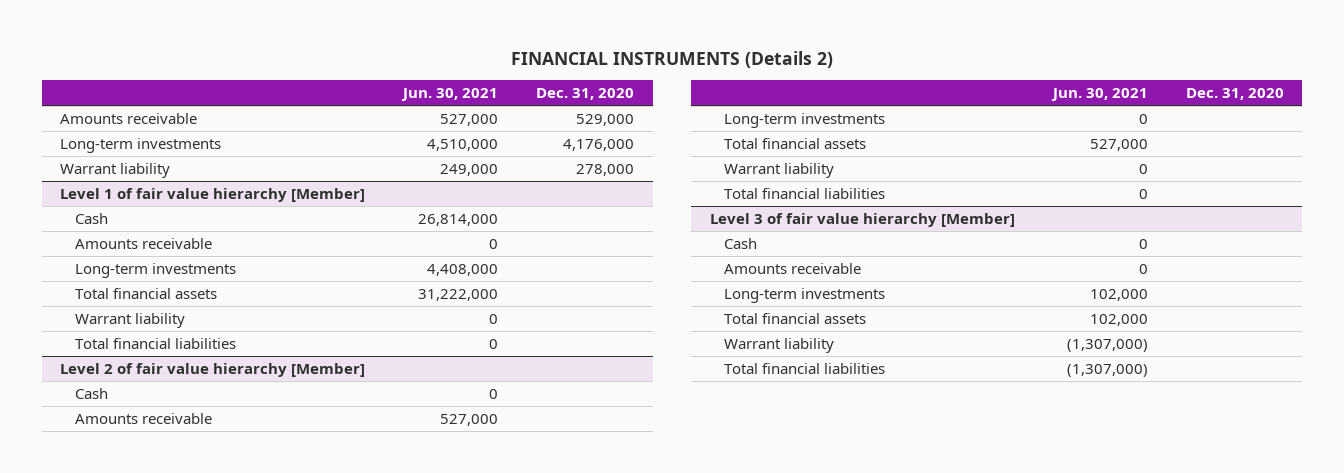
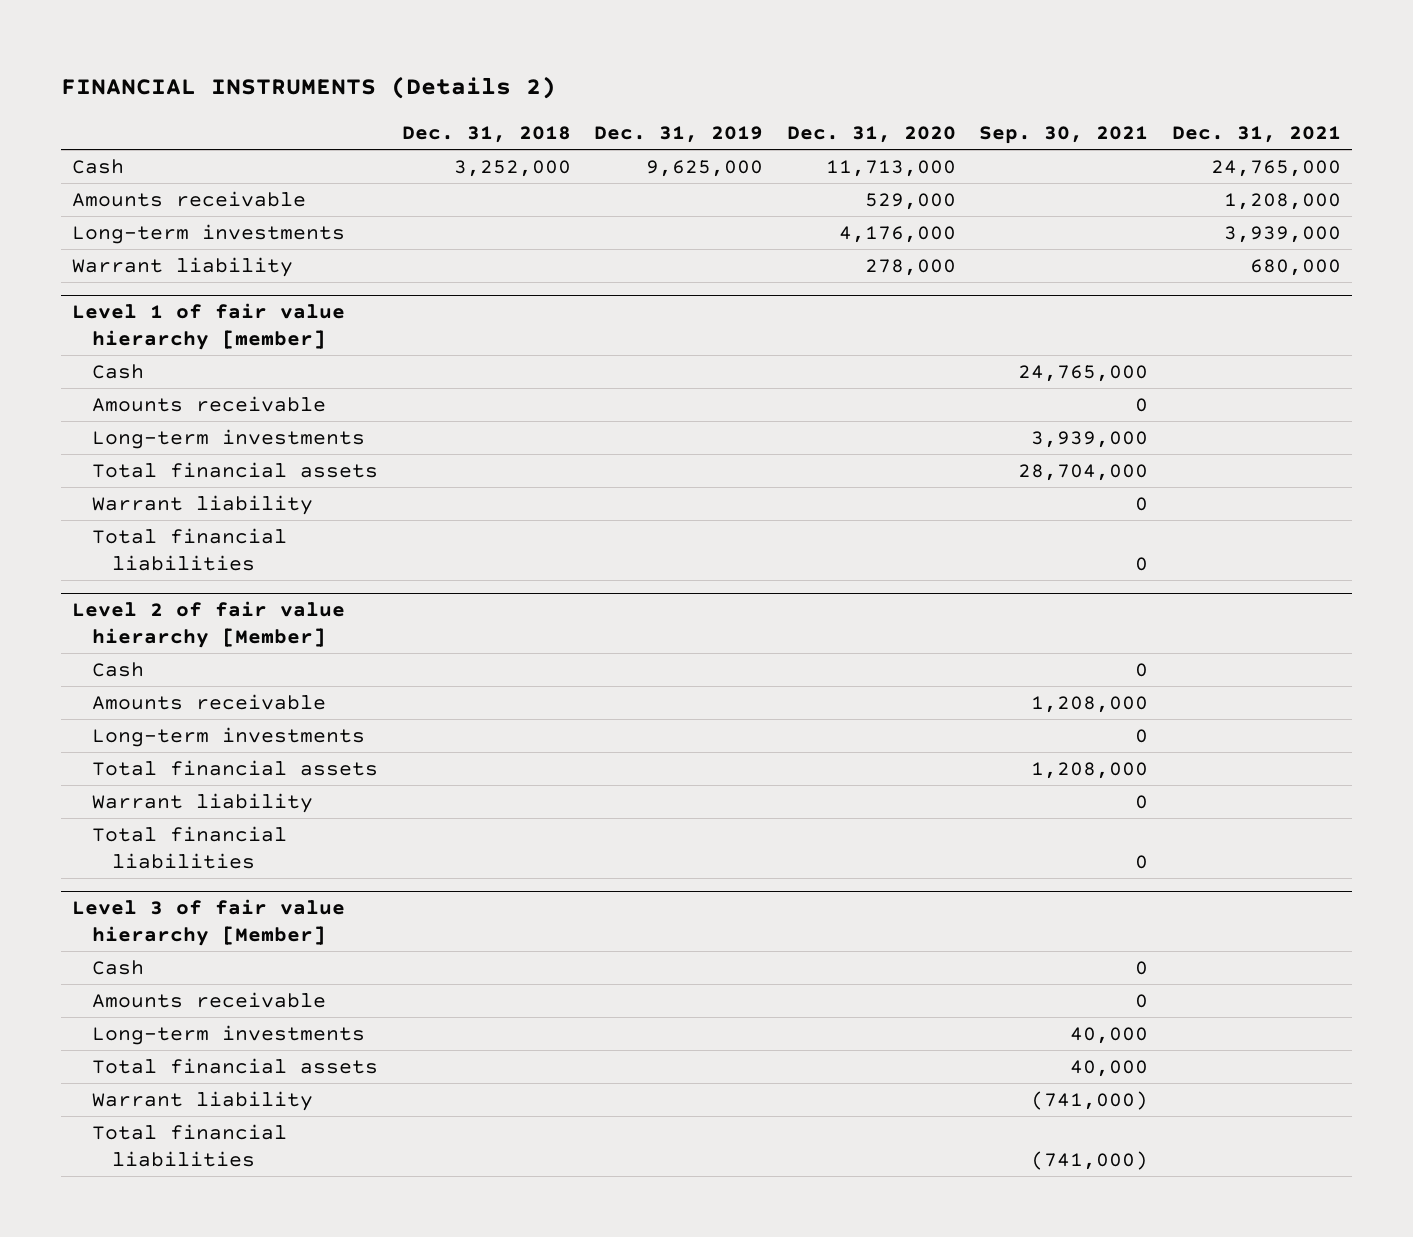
[401,88,499,102] Jun. 30, 2021 -> none
none -> [401,125,571,143] Dec. 31, 2018
none -> [594,125,764,143] Dec. 31, 2019
none -> [979,125,1149,144] Sep. 30, 2021
none -> [1171,125,1341,143] Dec. 31, 2021
none -> [72,158,125,174] Cash
[60,188,366,203] Level 1 of fair value hierarchy [Member] -> [72,303,346,351] Level 1 of fair value hierarchy [member]

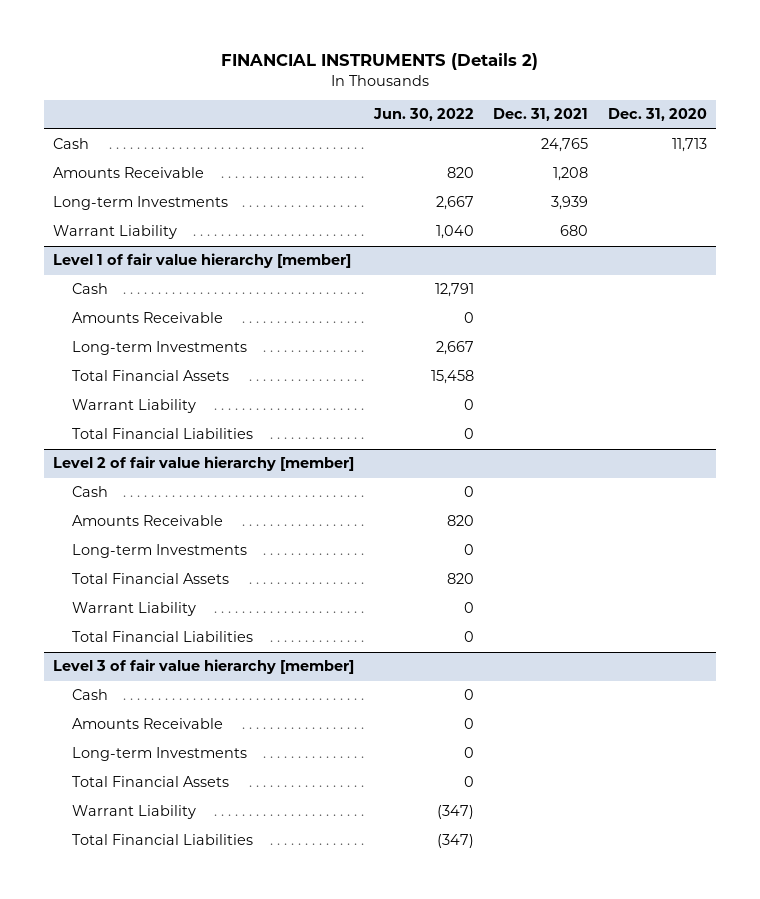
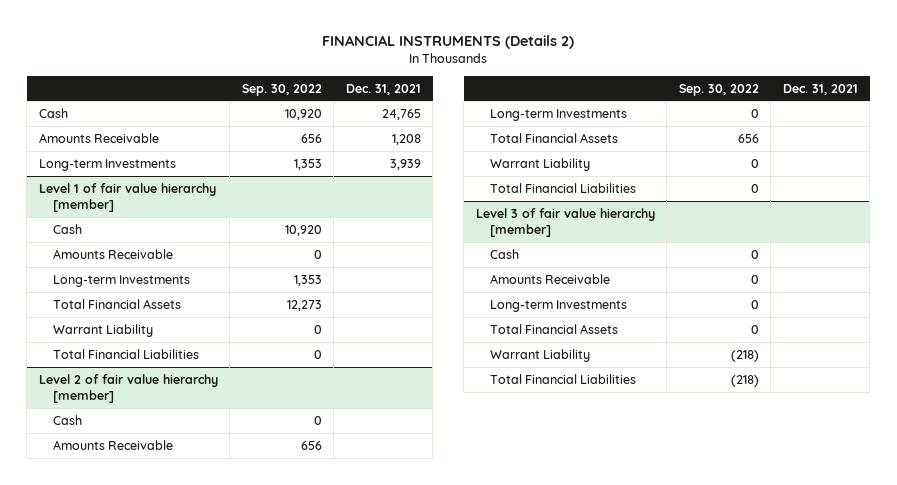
[372,108,474,122] Jun. 30, 2022 -> none
[607,108,707,122] Dec. 31, 2020 -> none
none -> [241,83,322,96] Sep. 30, 2022
[53,225,178,240] Warrant Liability -> none

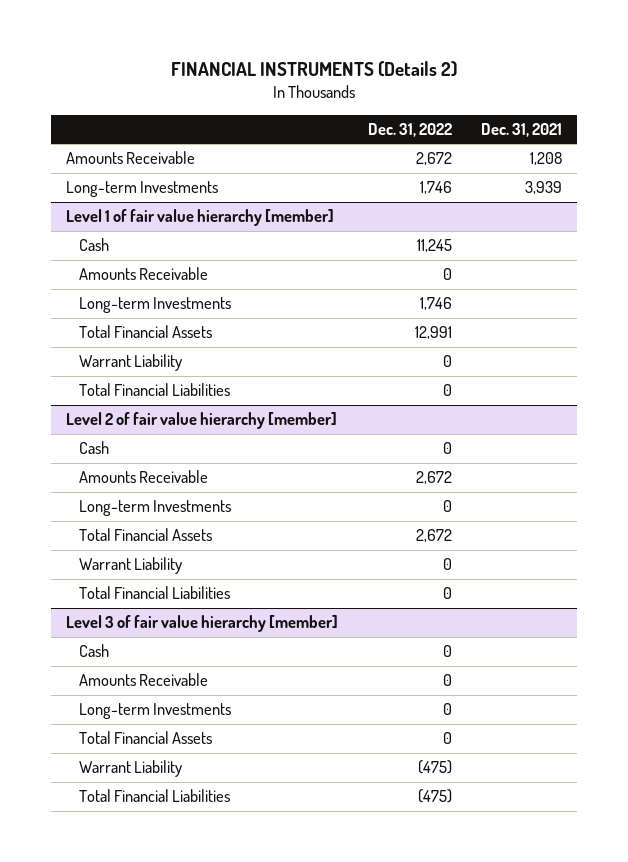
[241,83,322,96] Sep. 30, 2022 -> none
none -> [367,123,452,138] Dec. 31, 2022
[38,107,68,118] Cash -> none

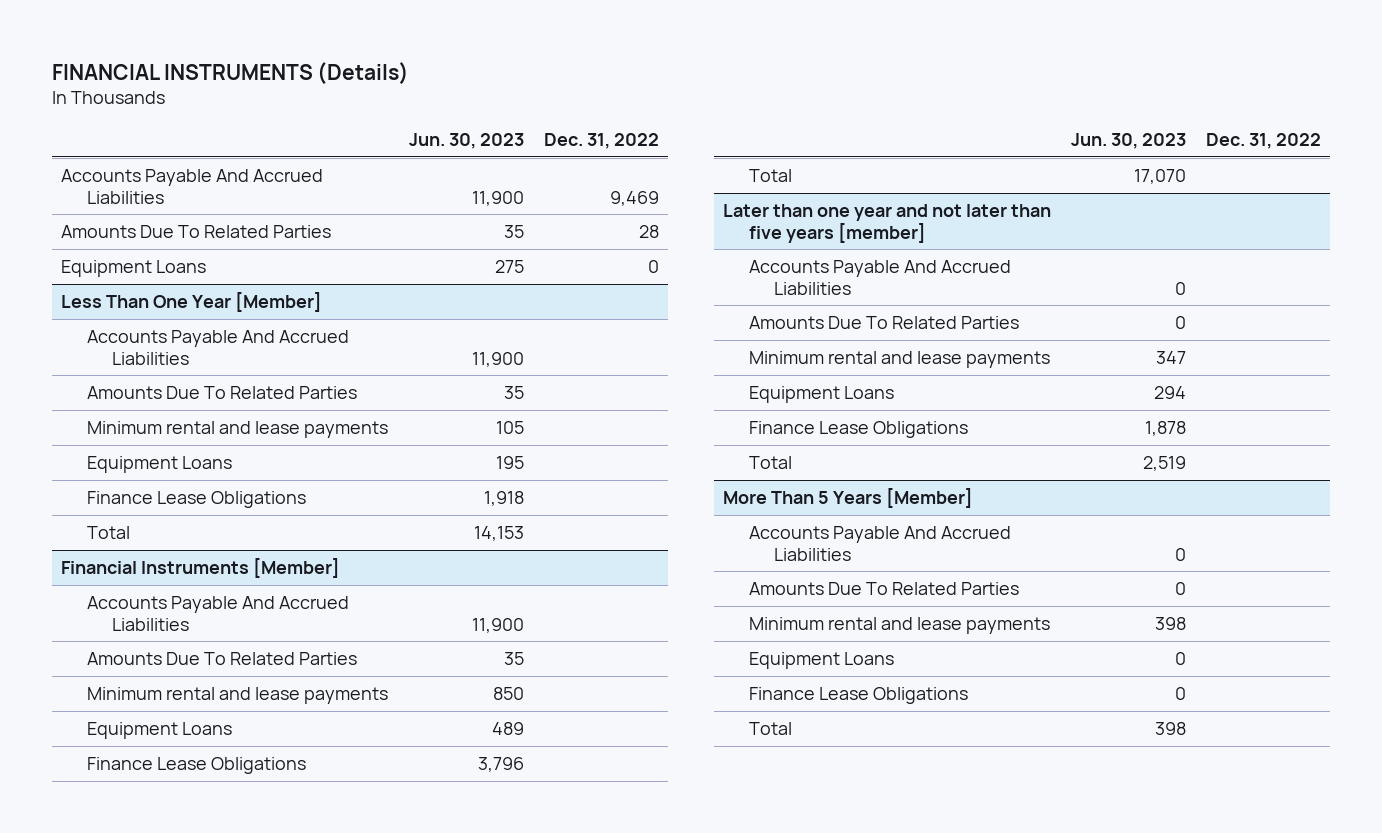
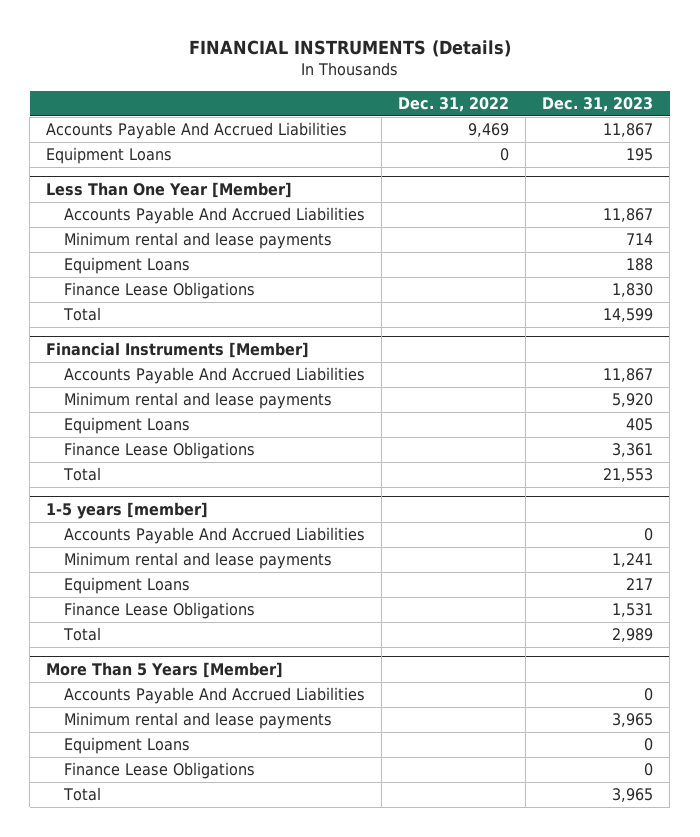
[409,133,525,150] Jun. 30, 2023 -> none
none -> [542,97,654,113] Dec. 31, 2023
[61,224,332,238] Amounts Due To Related Parties -> none
[86,385,357,399] Amounts Due To Related Parties -> none
[86,651,357,665] Amounts Due To Related Parties -> none
[723,203,1052,243] Later than one year and not later than five years [member] -> [46,502,209,520] 1-5 years [member]
[748,315,1019,329] Amounts Due To Related Parties -> none
[748,581,1019,595] Amounts Due To Related Parties -> none

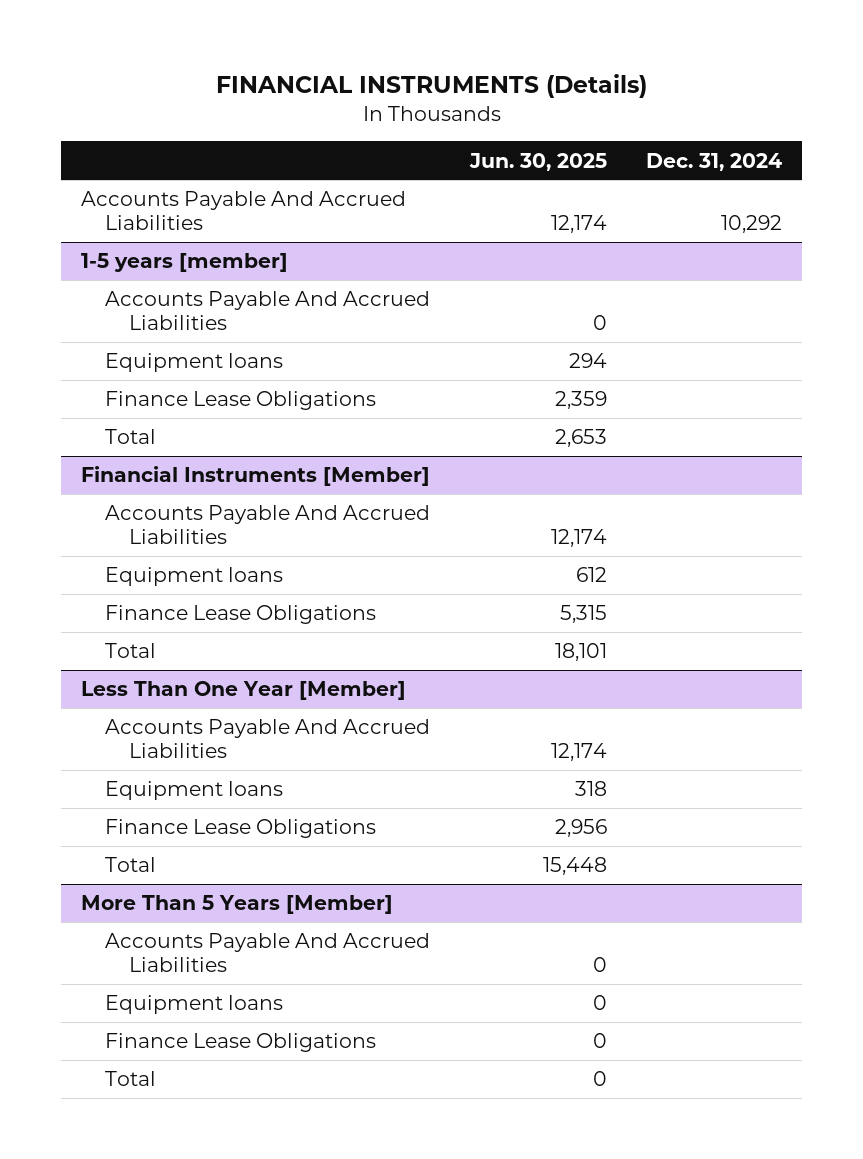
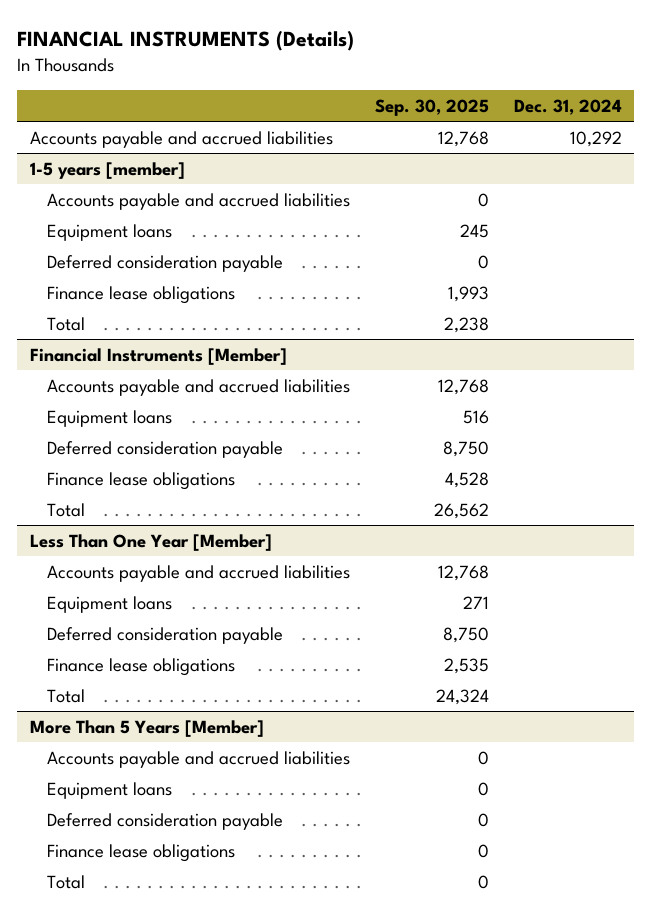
[468,152,607,171] Jun. 30, 2025 -> none
none -> [374,98,489,116] Sep. 30, 2025
[80,191,406,231] Accounts Payable And Accrued Liabilities -> [29,130,333,148] Accounts payable and accrued liabilities
[105,291,431,331] Accounts Payable And Accrued Liabilities -> [46,192,350,210] Accounts payable and accrued liabilities
none -> [46,254,283,272] Deferred consideration payable
[105,391,377,411] Finance Lease Obligations -> [46,285,235,304] Finance lease obligations
[105,505,431,545] Accounts Payable And Accrued Liabilities -> [46,378,350,396] Accounts payable and accrued liabilities
none -> [46,440,283,458] Deferred consideration payable
[105,605,377,625] Finance Lease Obligations -> [46,471,235,490] Finance lease obligations
[105,719,431,759] Accounts Payable And Accrued Liabilities -> [46,564,350,582] Accounts payable and accrued liabilities
none -> [46,626,283,644] Deferred consideration payable
[105,819,377,839] Finance Lease Obligations -> [46,657,235,676] Finance lease obligations
[105,933,431,973] Accounts Payable And Accrued Liabilities -> [46,750,350,768] Accounts payable and accrued liabilities
none -> [46,812,283,830] Deferred consideration payable
[105,1033,377,1053] Finance Lease Obligations -> [46,843,235,862] Finance lease obligations

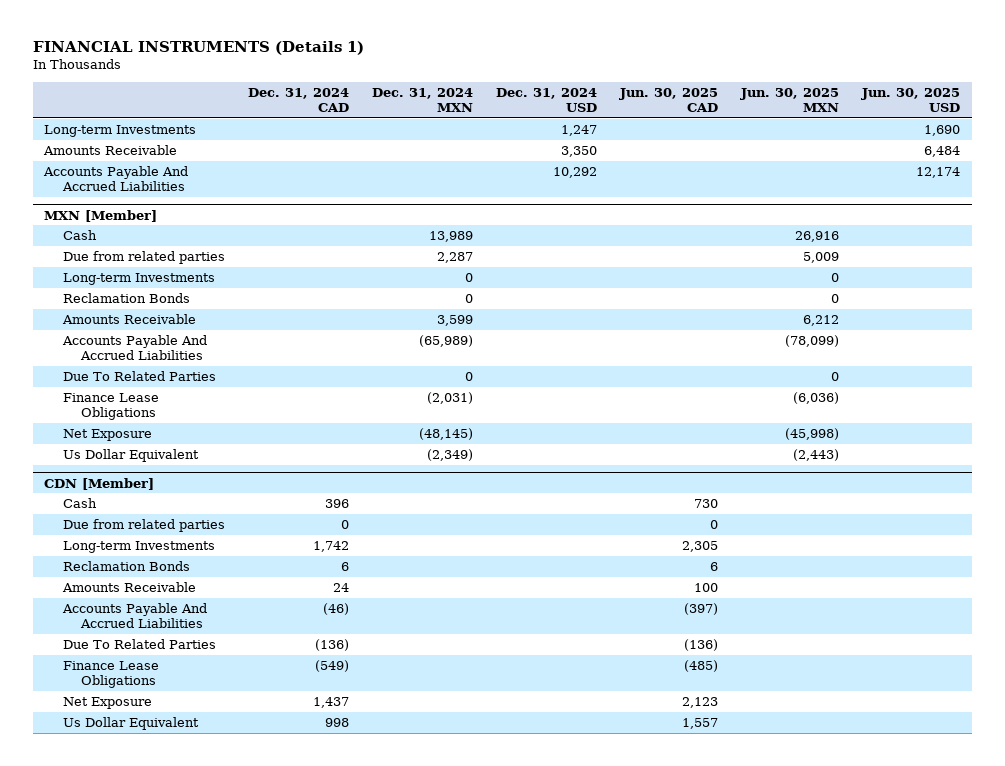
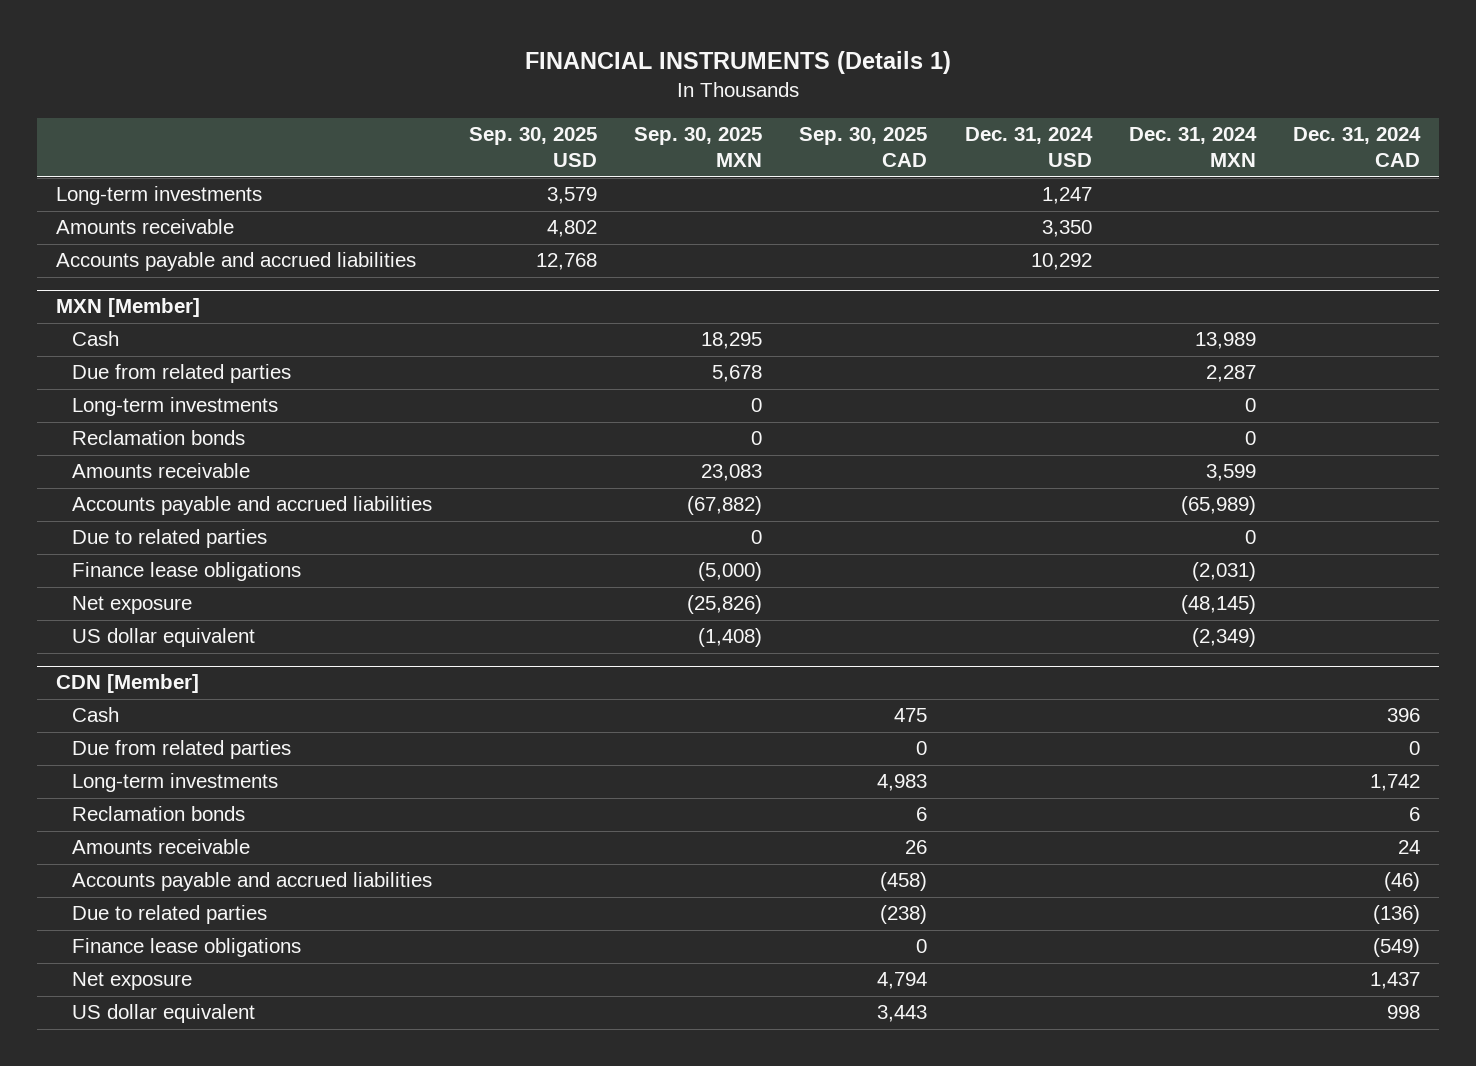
[619,87,719,113] Jun. 30, 2025 CAD -> none
[740,87,840,113] Jun. 30, 2025 MXN -> none
[861,87,961,113] Jun. 30, 2025 USD -> none
none -> [468,127,597,168] Sep. 30, 2025 USD
none -> [634,127,763,168] Sep. 30, 2025 MXN
none -> [799,127,928,168] Sep. 30, 2025 CAD
[44,124,197,137] Long-term Investments -> [55,186,262,206] Long-term investments
[43,144,178,155] Amounts Receivable -> [55,219,234,235] Amounts receivable
[43,165,189,192] Accounts Payable And Accrued Liabilities -> [55,252,416,272] Accounts payable and accrued liabilities
[62,272,215,285] Long-term Investments -> [71,397,278,417] Long-term investments
[62,292,190,303] Reclamation Bonds -> [71,430,245,446] Reclamation bonds
[61,313,196,324] Amounts Receivable -> [71,463,250,479] Amounts receivable
[61,334,207,361] Accounts Payable And Accrued Liabilities -> [71,496,432,516] Accounts payable and accrued liabilities
[62,370,216,381] Due To Related Parties -> [71,529,267,549] Due to related parties
[62,392,159,421] Finance Lease Obligations -> [71,562,301,582] Finance lease obligations
[62,428,152,441] Net Exposure -> [71,596,192,615] Net exposure
[62,448,199,462] Us Dollar Equivalent -> [71,628,255,648] US dollar equivalent
[62,540,215,553] Long-term Investments -> [71,773,278,793] Long-term investments
[62,560,190,571] Reclamation Bonds -> [71,806,245,822] Reclamation bonds
[61,581,196,592] Amounts Receivable -> [71,839,250,855] Amounts receivable
[61,602,207,629] Accounts Payable And Accrued Liabilities -> [71,872,432,892] Accounts payable and accrued liabilities
[62,638,216,649] Due To Related Parties -> [71,905,267,925] Due to related parties
[62,660,159,689] Finance Lease Obligations -> [71,938,301,958] Finance lease obligations
[62,696,152,709] Net Exposure -> [71,972,192,991] Net exposure
[62,716,199,730] Us Dollar Equivalent -> [71,1004,255,1024] US dollar equivalent

